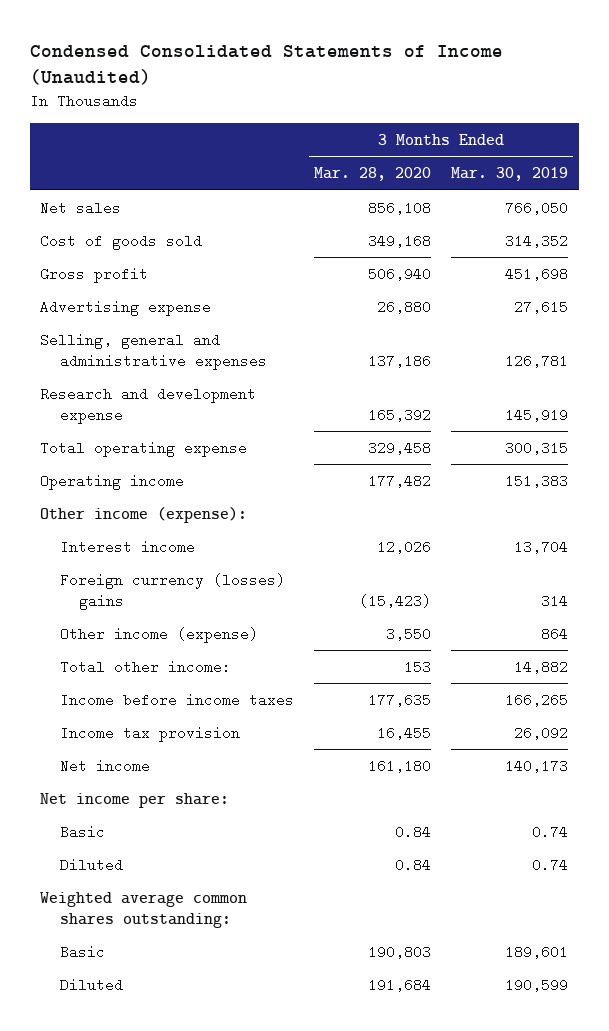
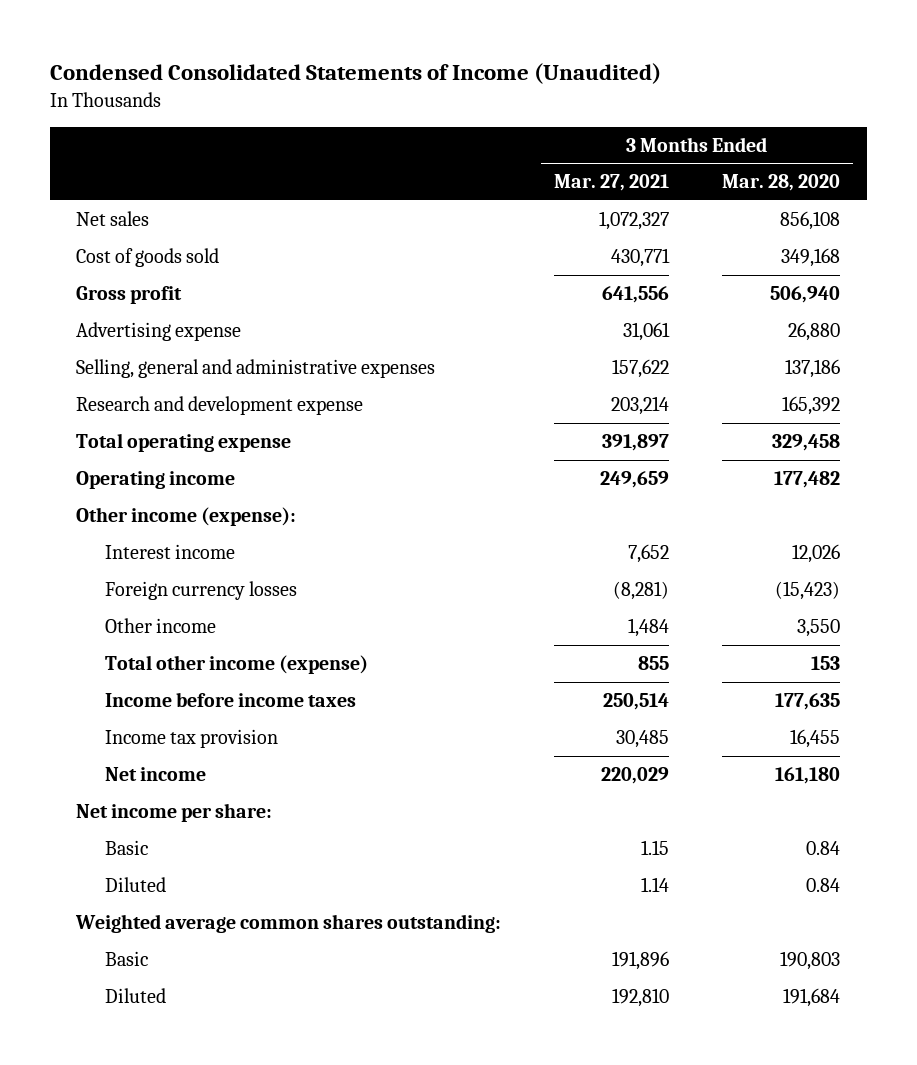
[451,167,569,182] Mar. 30, 2019 -> none
none -> [554,174,670,192] Mar. 27, 2021
[59,572,285,610] Foreign currency (losses) gains -> [105,580,298,600] Foreign currency losses
[59,626,258,643] Other income (expense) -> [105,617,217,633] Other income
[59,659,231,674] Total other income: -> [105,654,369,674] Total other income (expense)

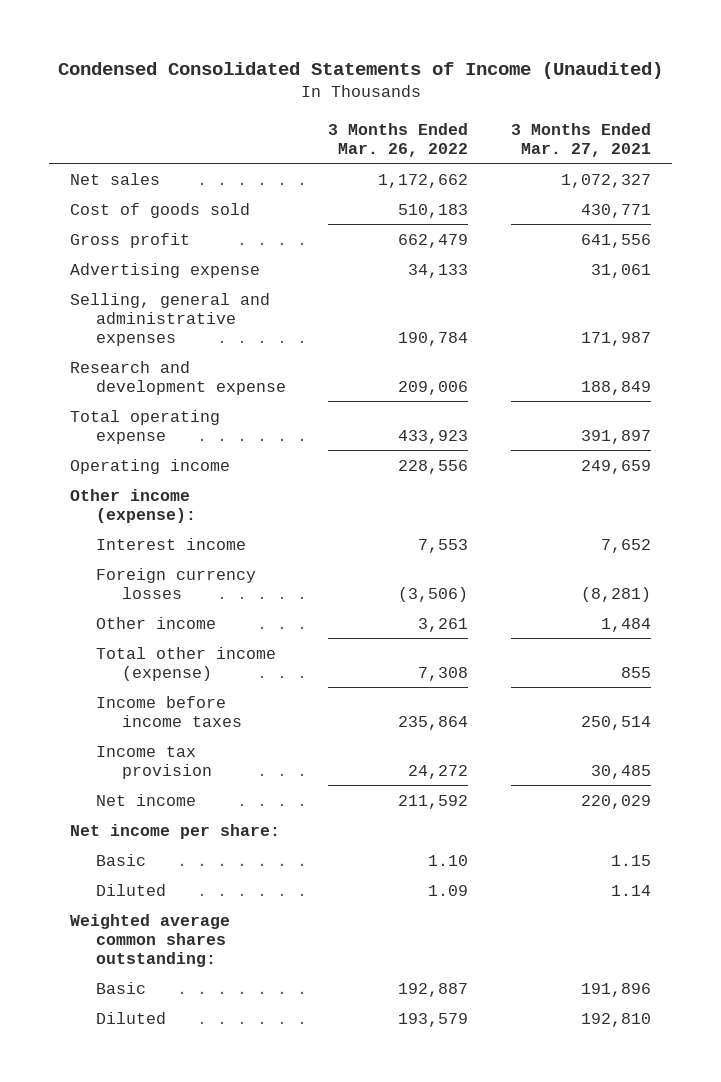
[722,174,841,192] Mar. 28, 2020 -> none
none -> [328,122,469,157] 3 Months Ended Mar. 26, 2022
[612,358,670,378] 157,622 -> [580,331,651,346] 171,987
[611,395,670,415] 203,214 -> [580,380,651,395] 188,849

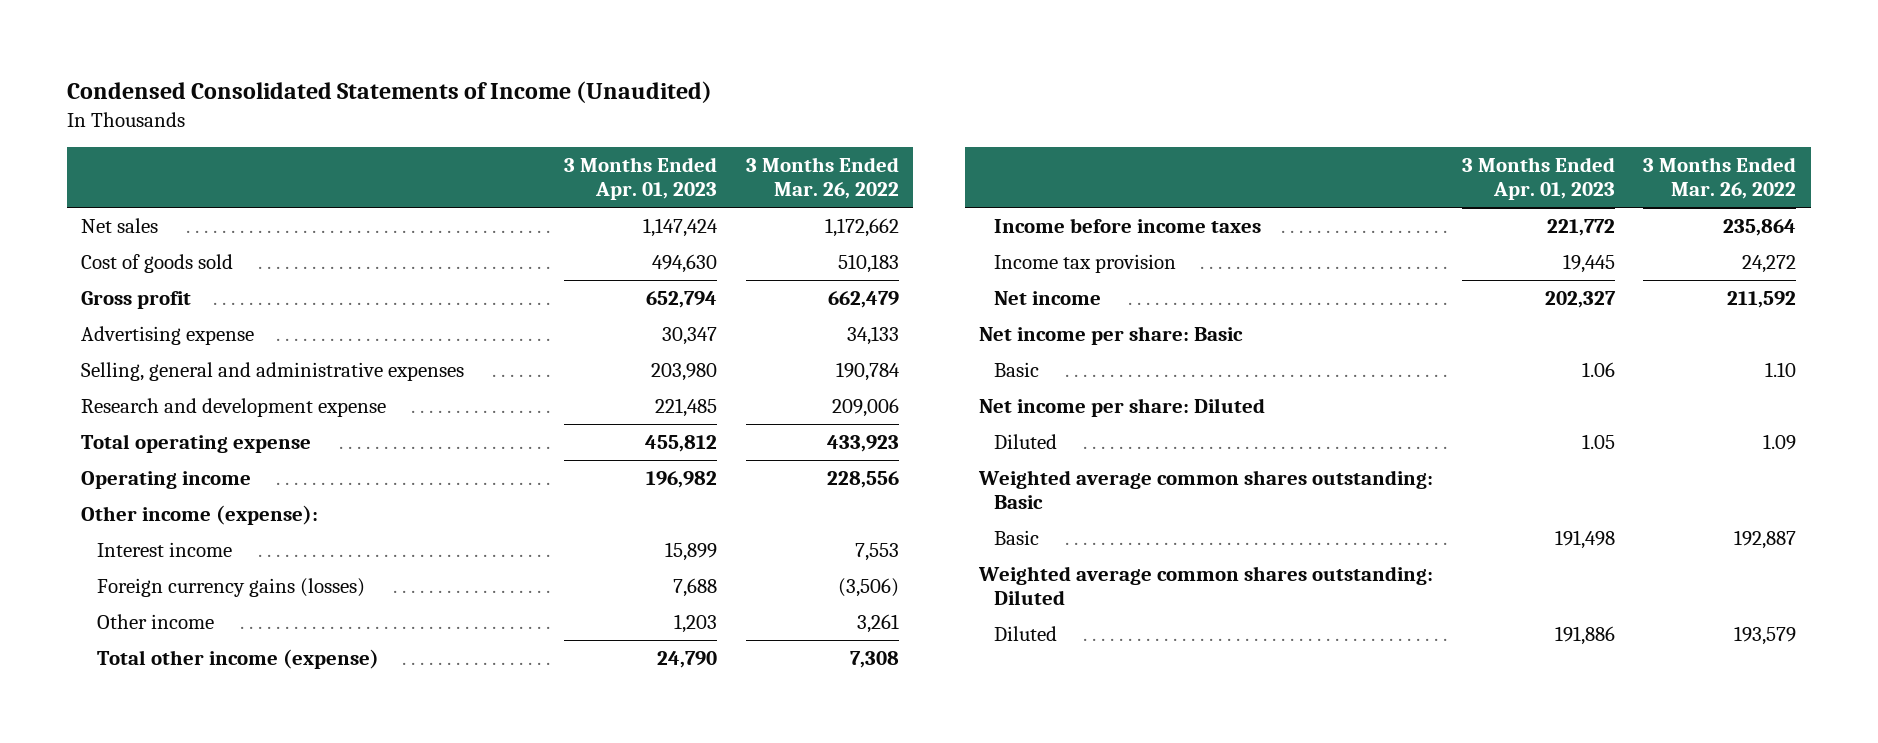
[510,122,651,157] 3 Months Ended Mar. 27, 2021 -> none
none -> [564,157,718,201] 3 Months Ended Apr. 01, 2023
[96,567,257,599] Foreign currency losses -> [96,577,365,597] Foreign currency gains (losses)
[70,823,281,839] Net income per share: -> [978,325,1243,345] Net income per share: Basic
none -> [978,397,1265,417] Net income per share: Diluted
[70,913,231,967] Weighted average common shares outstanding: -> [977,469,1433,509] Weighted average common shares outstanding: Basic
none -> [977,565,1433,605] Weighted average common shares outstanding: Diluted

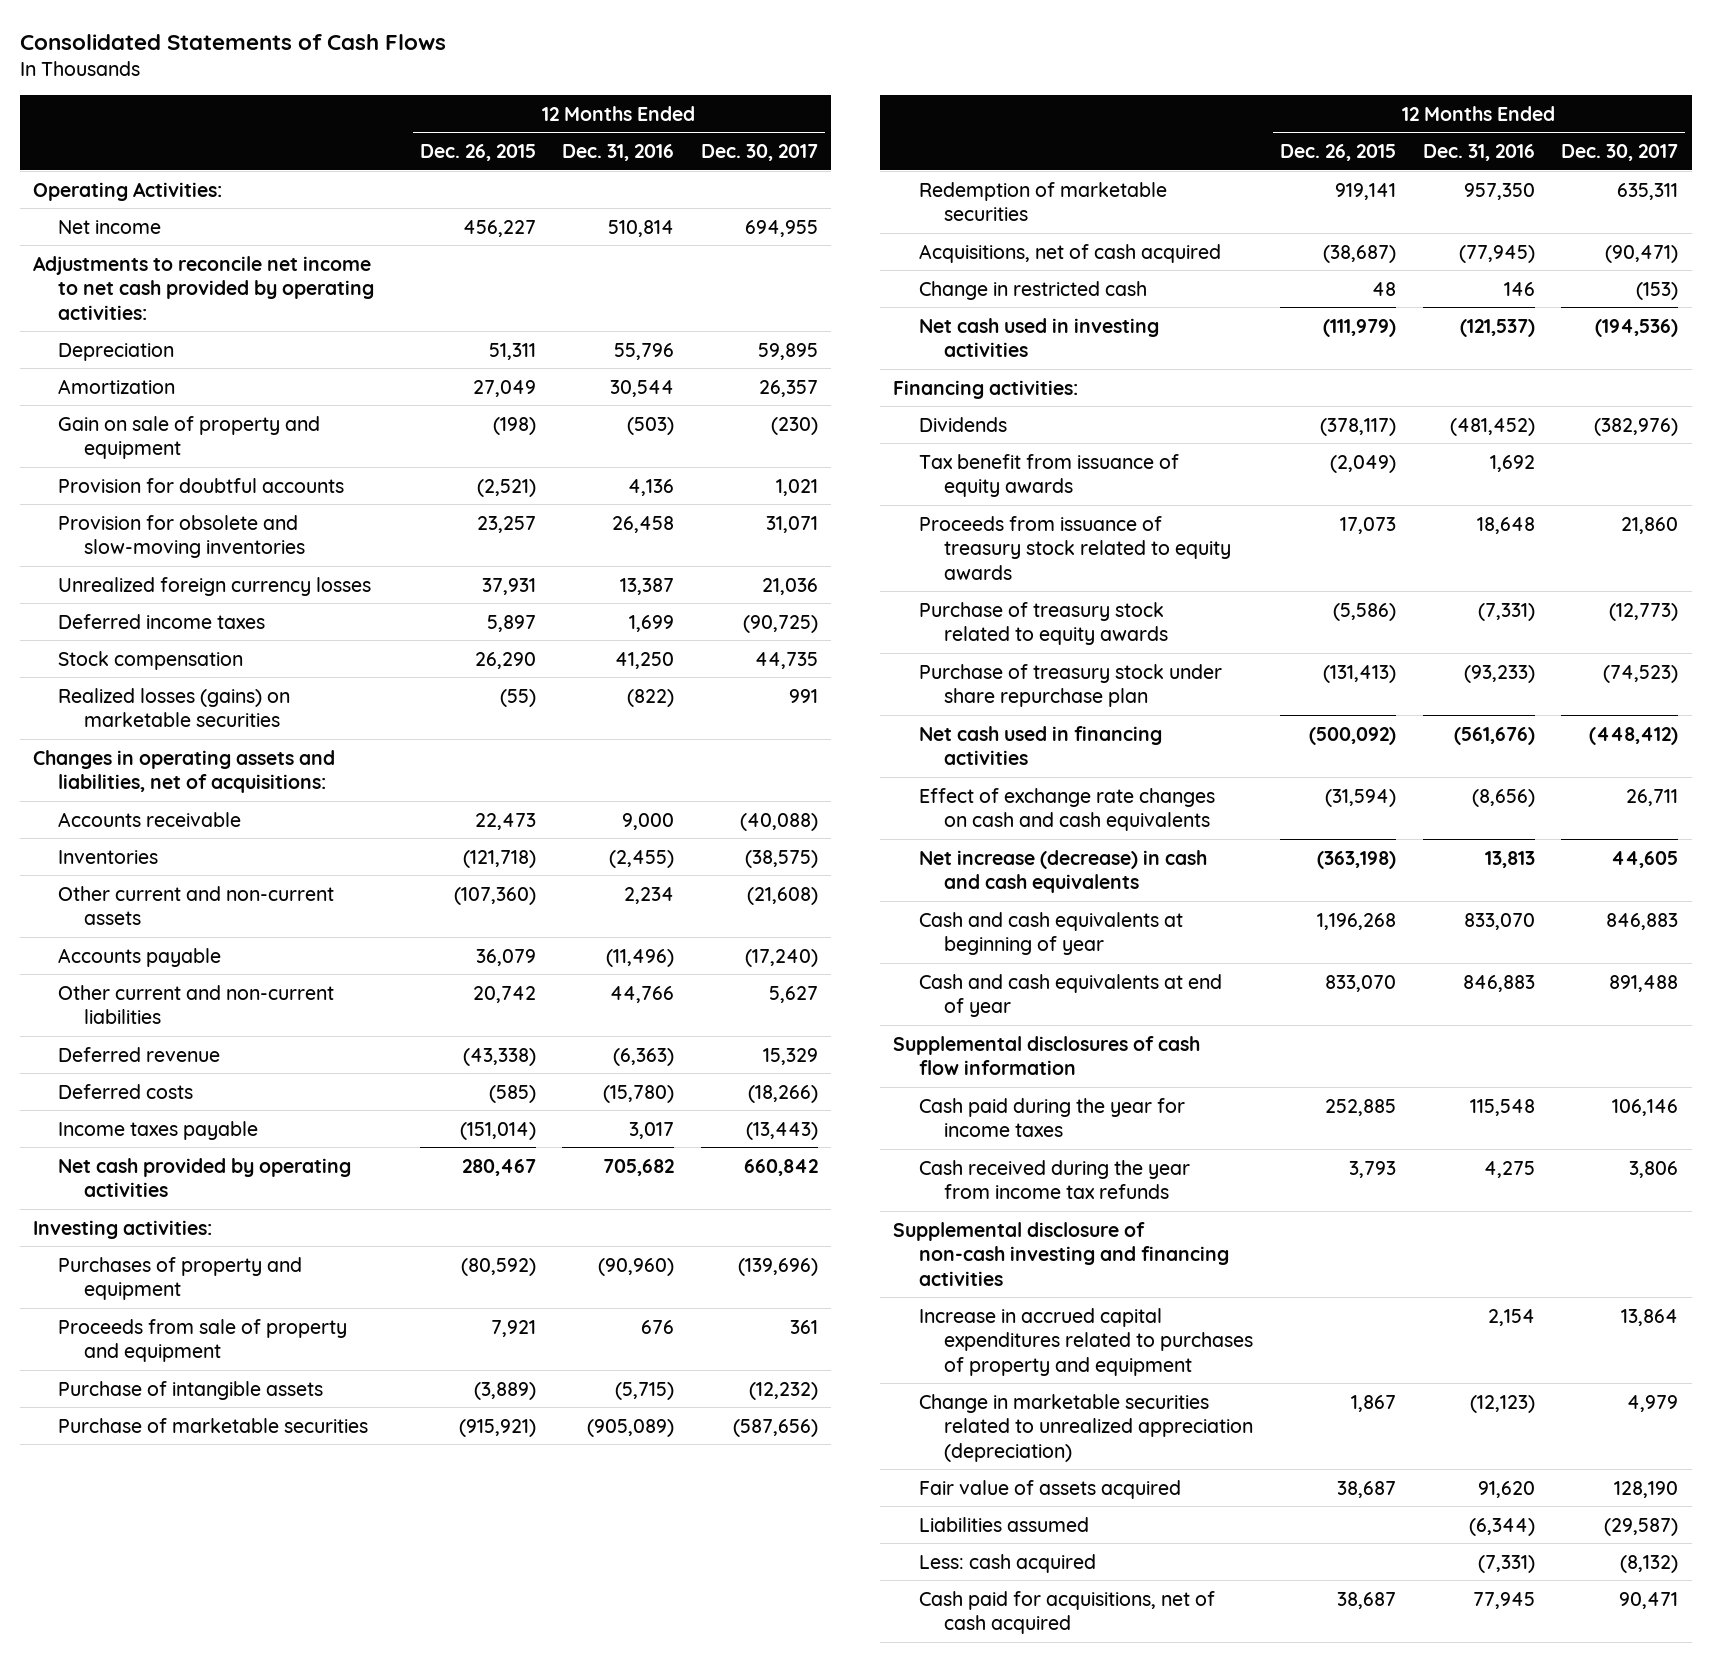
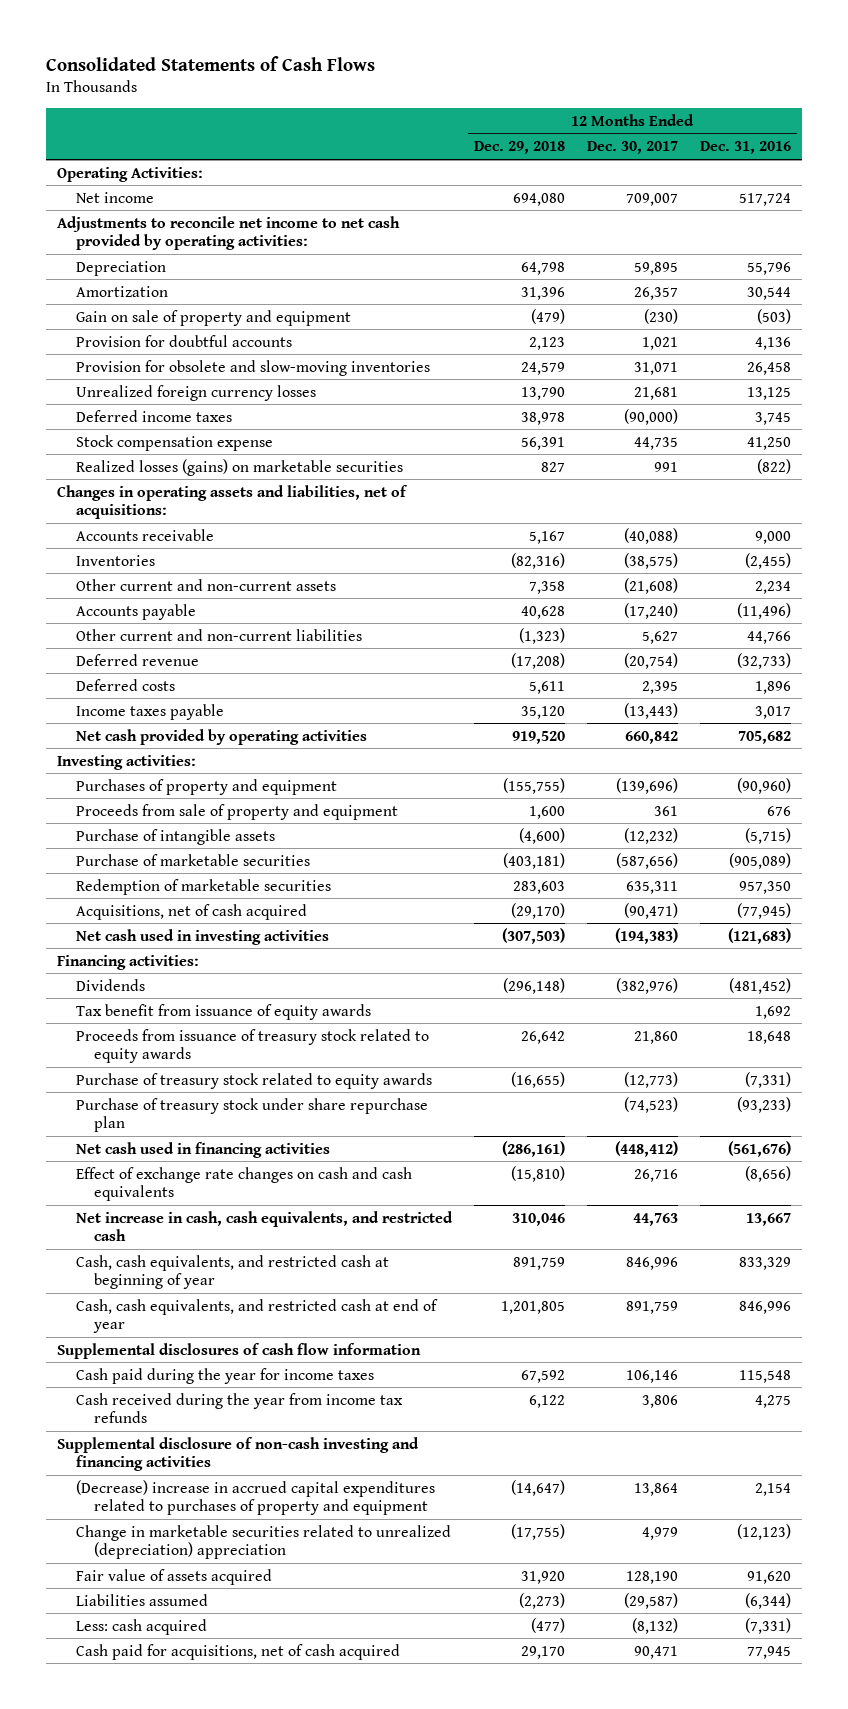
[419,144,536,162] Dec. 26, 2015 -> none
none -> [473,141,565,155] Dec. 29, 2018
[608,219,675,237] 510,814 -> [739,192,792,206] 517,724
[745,219,819,237] 694,955 -> [625,192,678,206] 709,007
[620,577,675,595] 13,387 -> [747,386,792,400] 13,125
[762,577,819,595] 21,036 -> [633,386,678,400] 21,681
[629,614,675,632] 1,699 -> [755,411,792,425] 3,745
[743,614,819,633] (90,725) -> [623,408,678,425] (90,000)
[58,650,244,670] Stock compensation -> [75,434,273,451] Stock compensation expense
[613,1047,675,1066] (6,363) -> [737,652,792,669] (32,733)
[763,1047,819,1065] 15,329 -> [623,652,678,669] (20,754)
[603,1084,675,1103] (15,780) -> [755,680,792,694] 1,896
[748,1084,819,1103] (18,266) -> [641,680,678,694] 2,395
[918,280,1147,300] Change in restricted cash -> none
[1459,318,1535,337] (121,537) -> [728,927,792,944] (121,683)
[1595,318,1679,337] (194,536) -> [614,927,678,944] (194,383)
[1626,788,1679,806] 26,711 -> [633,1168,678,1182] 26,716
[918,849,1207,894] Net increase (decrease) in cash and cash equivalents -> [75,1210,453,1241] Net increase in cash, cash equivalents, and restricted cash
[1484,850,1535,868] 13,813 -> [746,1212,792,1226] 13,667
[1611,850,1679,868] 44,605 -> [632,1212,678,1226] 44,763
[918,911,1183,956] Cash and cash equivalents at beginning of year -> [75,1254,389,1289] Cash, cash equivalents, and restricted cash at beginning of year
[1463,912,1535,930] 833,070 -> [739,1256,792,1270] 833,329
[1606,912,1679,930] 846,883 -> [625,1256,678,1270] 846,996
[918,973,1222,1018] Cash and cash equivalents at end of year -> [75,1298,438,1333] Cash, cash equivalents, and restricted cash at end of year
[1462,974,1535,992] 846,883 -> [739,1300,792,1314] 846,996
[1609,974,1679,992] 891,488 -> [625,1300,678,1314] 891,759
[918,1307,1254,1376] Increase in accrued capital expenditures related to purchases of property and equipment -> [75,1479,435,1515] (Decrease) increase in accrued capital expenditures related to purchases of property and equipment
[918,1393,1254,1462] Change in marketable securities related to unrealized appreciation (depreciation) -> [75,1524,451,1559] Change in marketable securities related to unrealized (depreciation) appreciation

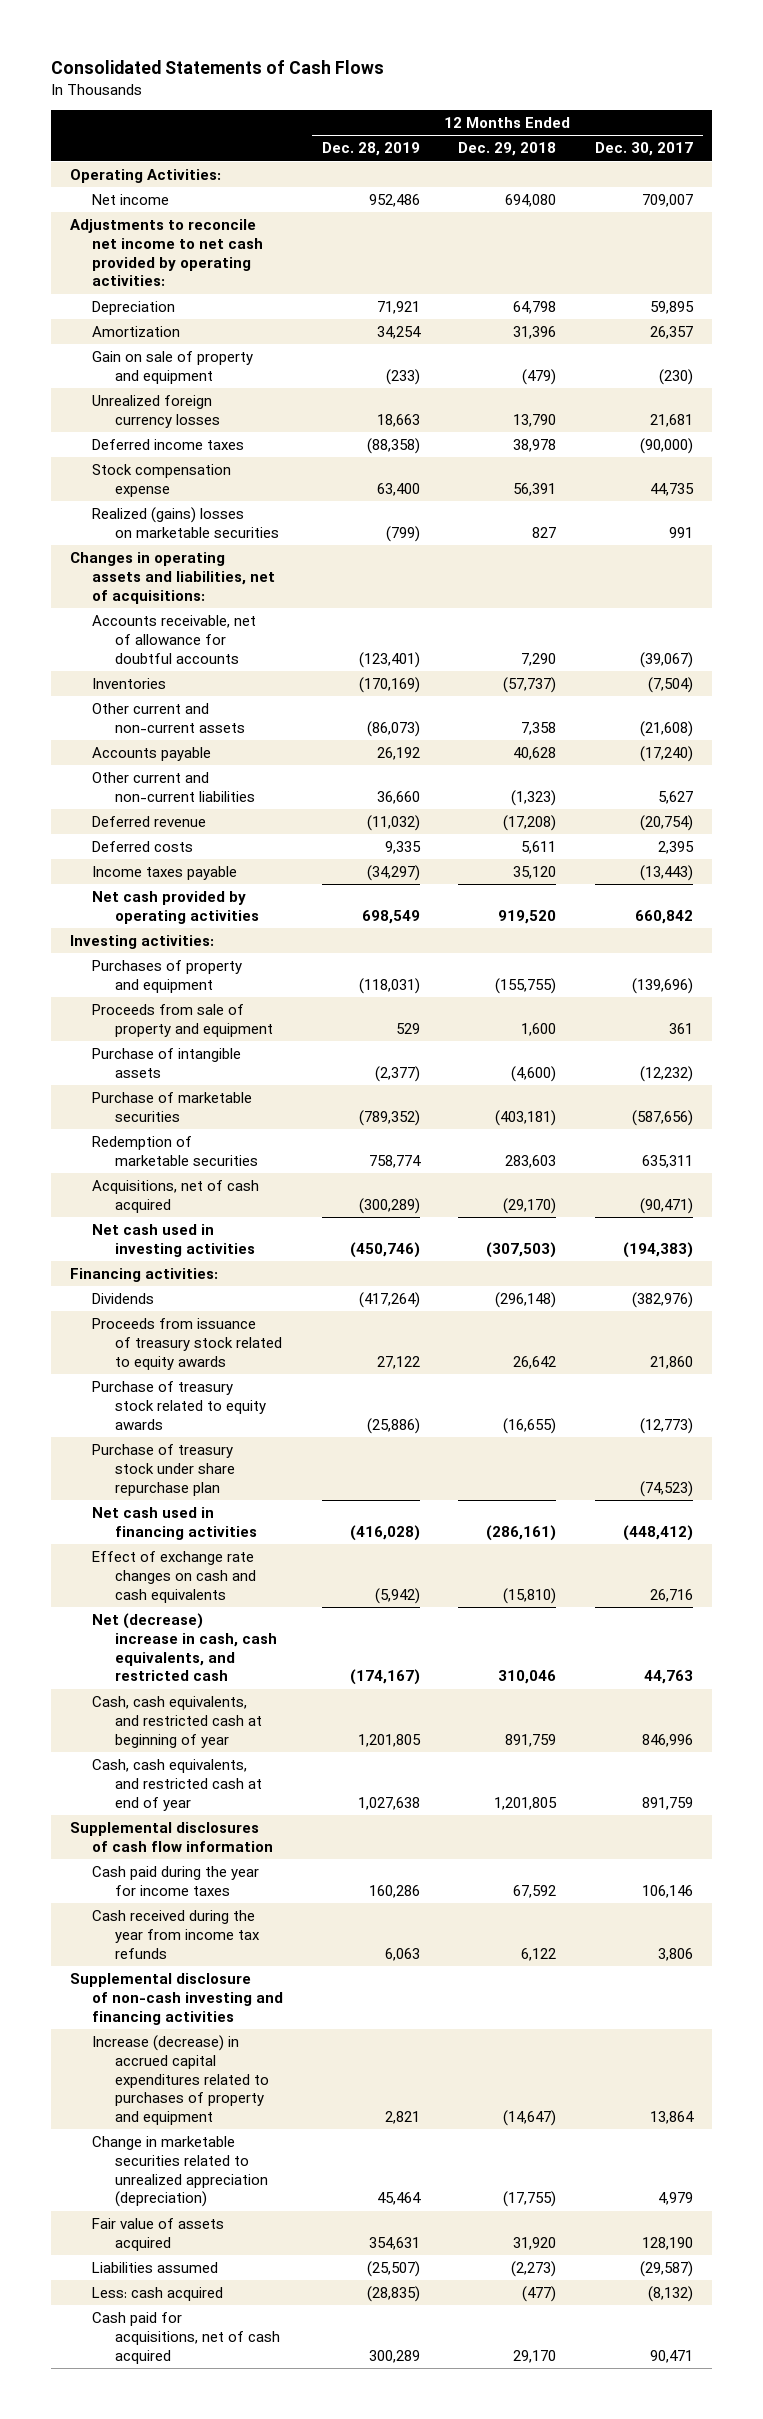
[700,141,792,155] Dec. 31, 2016 -> none
none -> [321,142,420,157] Dec. 28, 2019
[75,334,292,347] Provision for doubtful accounts -> none
[75,359,430,376] Provision for obsolete and slow-moving inventories -> none
[75,458,403,476] Realized losses (gains) on marketable securities -> [92,507,279,538] Realized (gains) losses on marketable securities
[75,528,214,541] Accounts receivable -> [92,615,257,664] Accounts receivable, net of allowance for doubtful accounts
[528,530,565,544] 5,167 -> [521,652,557,666] 7,290
[623,527,678,544] (40,088) -> [639,651,693,668] (39,067)
[510,552,565,569] (82,316) -> [503,677,557,694] (57,737)
[623,552,678,569] (38,575) -> [647,677,693,694] (7,504)
[75,1003,371,1020] Tax benefit from issuance of equity awards -> none
[75,1210,453,1241] Net increase in cash, cash equivalents, and restricted cash -> [92,1613,277,1682] Net (decrease) increase in cash, cash equivalents, and restricted cash
[75,1479,435,1515] (Decrease) increase in accrued capital expenditures related to purchases of property and equipment -> [92,2035,269,2126] Increase (decrease) in accrued capital expenditures related to purchases of property and equipment
[75,1524,451,1559] Change in marketable securities related to unrealized (depreciation) appreciation -> [92,2136,268,2208] Change in marketable securities related to unrealized appreciation (depreciation)

